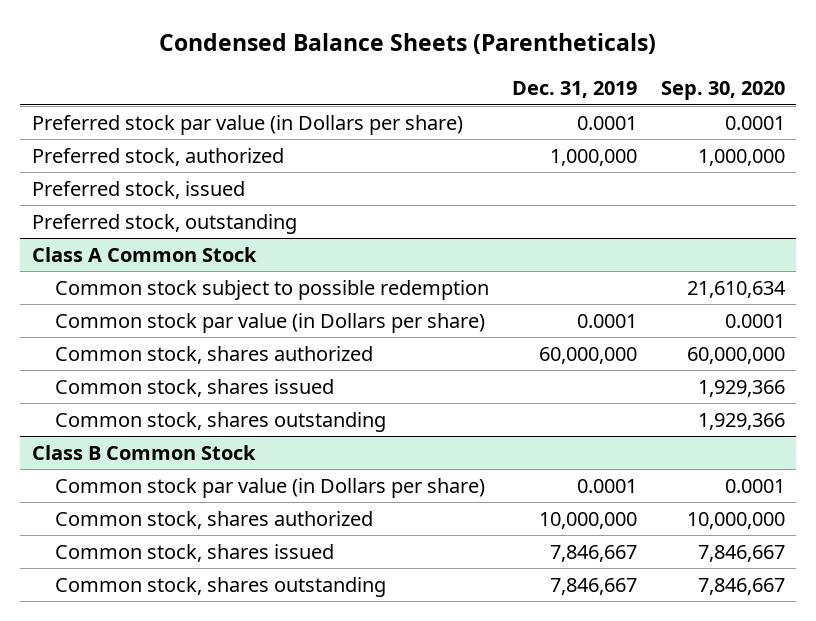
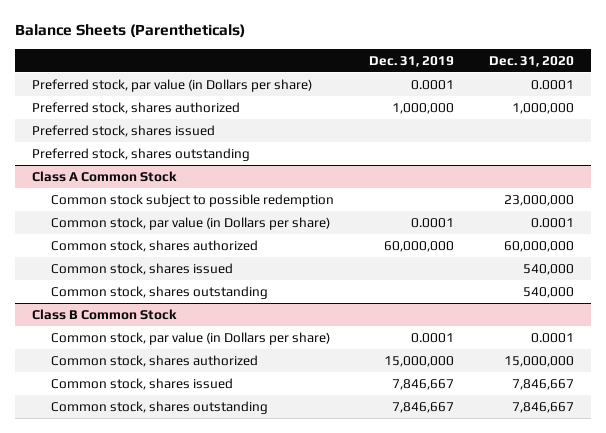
[159,33,657,55] Condensed Balance Sheets (Parentheticals) -> [14,24,245,38] Balance Sheets (Parentheticals)
[660,81,785,101] Sep. 30, 2020 -> none
none -> [489,55,575,67] Dec. 31, 2020
[31,114,463,135] Preferred stock par value (in Dollars per share) -> [32,78,313,92] Preferred stock, par value (in Dollars per share)
[31,147,284,166] Preferred stock, authorized -> [32,101,241,114] Preferred stock, shares authorized
[31,180,245,199] Preferred stock, issued -> [32,124,216,137] Preferred stock, shares issued
[31,213,297,234] Preferred stock, outstanding -> [32,147,251,161] Preferred stock, shares outstanding
[54,312,485,333] Common stock par value (in Dollars per share) -> [51,216,331,230] Common stock, par value (in Dollars per share)
[54,477,485,498] Common stock par value (in Dollars per share) -> [51,331,331,345] Common stock, par value (in Dollars per share)
[539,511,638,529] 10,000,000 -> [384,355,455,367] 15,000,000

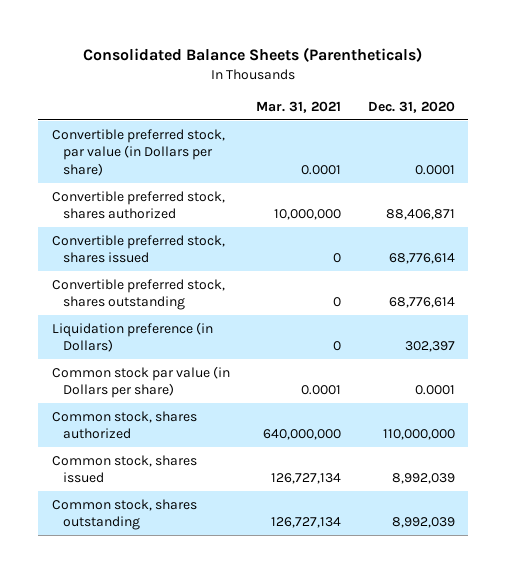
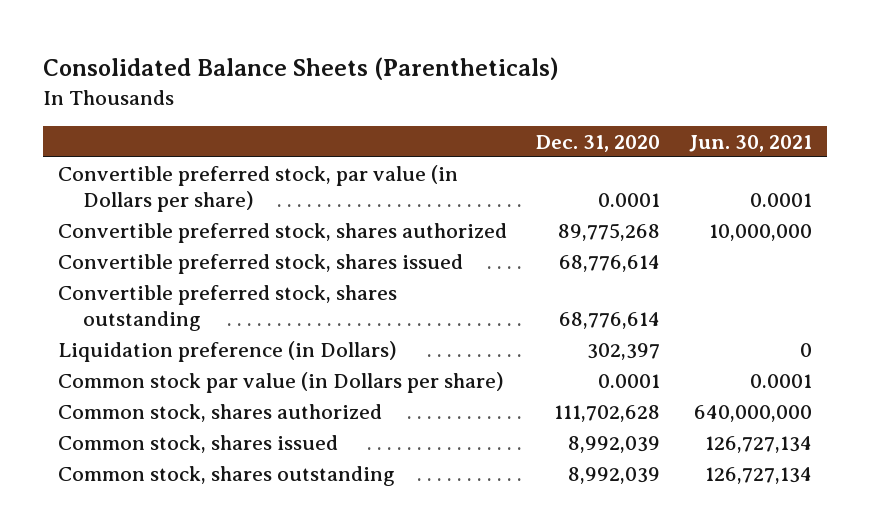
[256,100,342,113] Mar. 31, 2021 -> none
none -> [689,134,813,152] Jun. 30, 2021
[385,209,455,221] 88,406,871 -> [558,222,661,241] 89,775,268
[382,429,455,441] 110,000,000 -> [554,404,661,422] 111,702,628

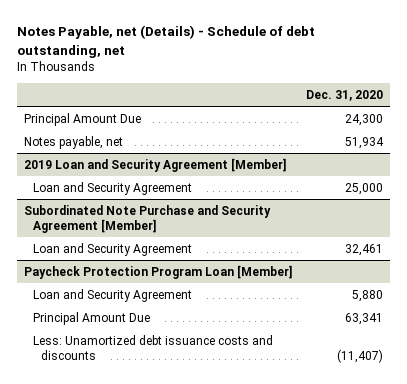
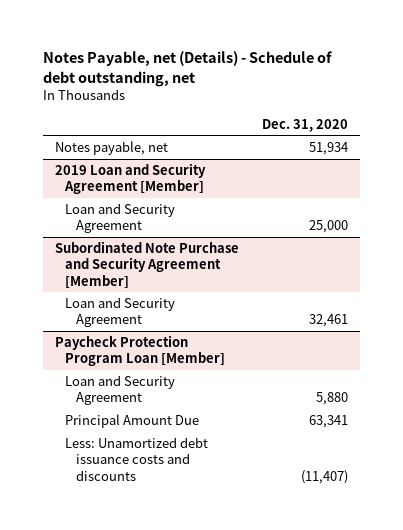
[24,112,142,126] Principal Amount Due -> none

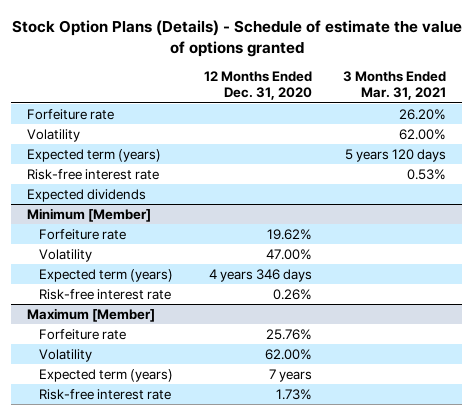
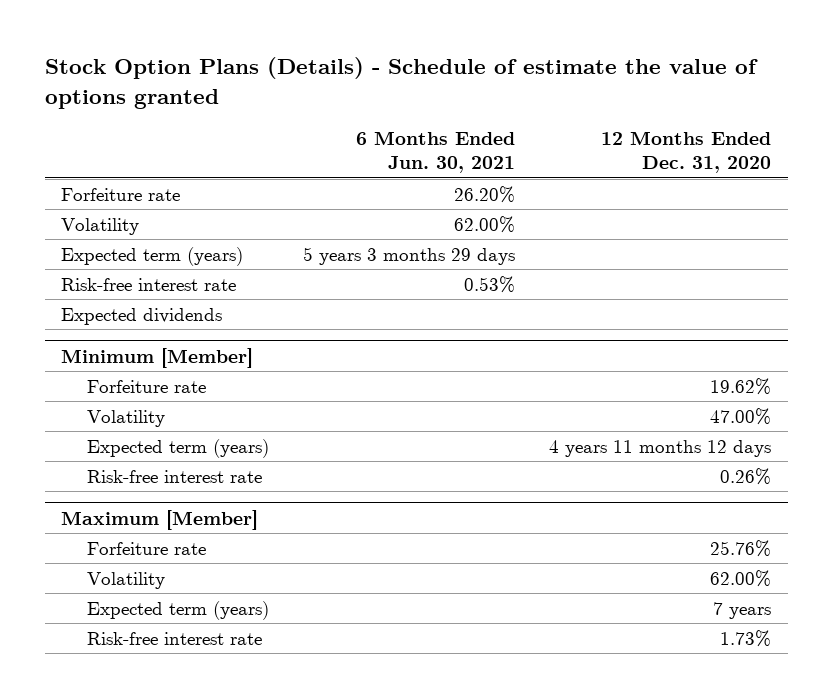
[343,71,447,101] 3 Months Ended Mar. 31, 2021 -> none
none -> [356,131,516,174] 6 Months Ended Jun. 30, 2021
[209,268,313,282] 4 years 346 days -> [548,439,771,457] 4 years 11 months 12 days

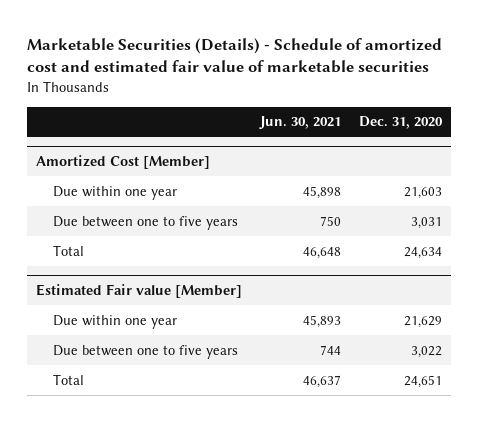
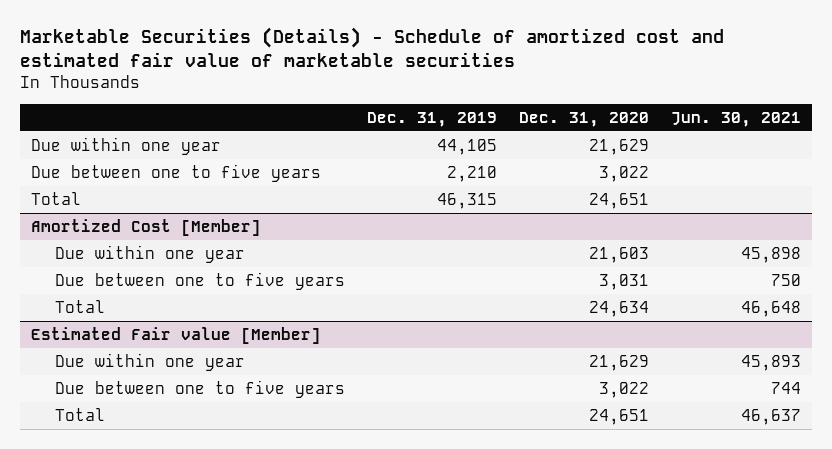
none -> [366,111,497,127] Dec. 31, 2019
none -> [30,136,221,155] Due within one year
none -> [30,163,321,182] Due between one to five years
none -> [30,191,81,205] Total

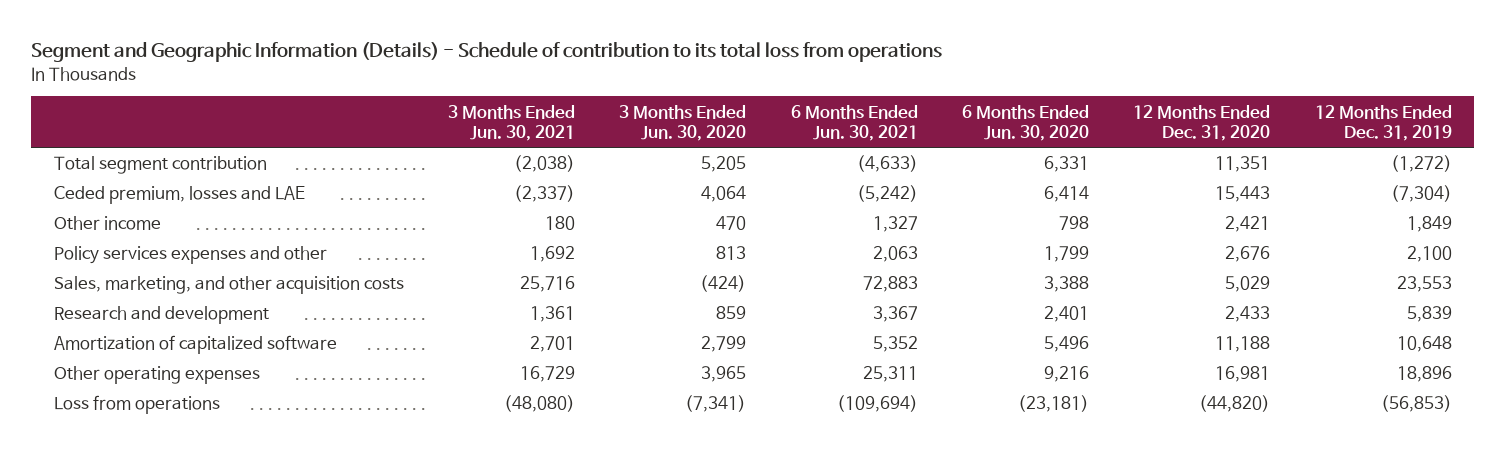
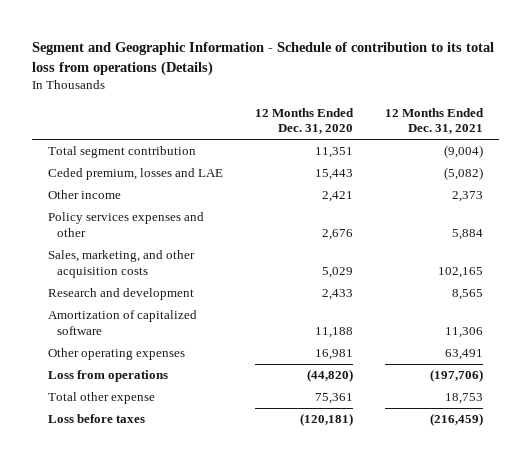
[31,42,943,63] Segment and Geographic Information (Details) - Schedule of contribution to its total loss from operations -> [32,41,495,76] Segment and Geographic Information - Schedule of contribution to its total loss from operations (Details)
[447,104,575,141] 3 Months Ended Jun. 30, 2021 -> none
[619,104,747,141] 3 Months Ended Jun. 30, 2020 -> none
[790,104,918,141] 6 Months Ended Jun. 30, 2021 -> none
[961,104,1089,141] 6 Months Ended Jun. 30, 2020 -> none
[1314,104,1452,141] 12 Months Ended Dec. 31, 2019 -> none
none -> [385,108,485,135] 12 Months Ended Dec. 31, 2021
none -> [48,392,156,405] Total other expense
none -> [48,414,146,424] Loss before taxes

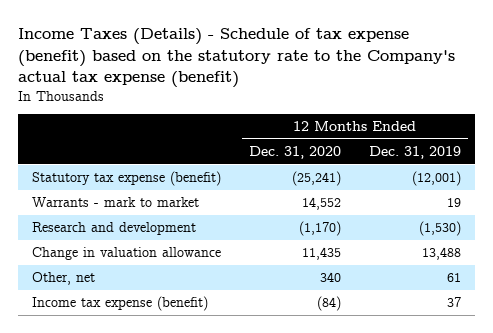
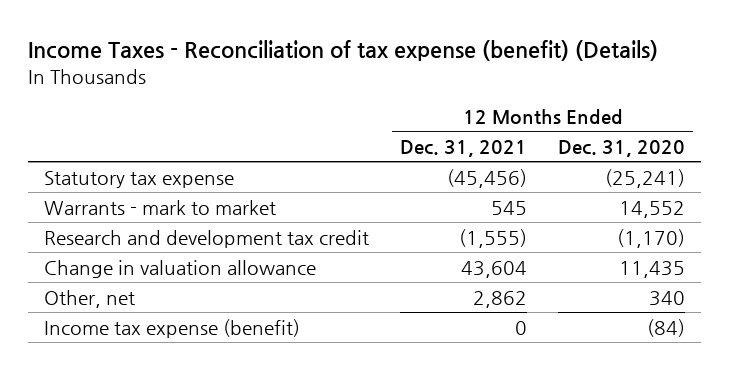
[18,28,456,89] Income Taxes (Details) - Schedule of tax expense (benefit) based on the statutory rate to the Company's actual tax expense (benefit) -> [27,40,658,62] Income Taxes - Reconciliation of tax expense (benefit) (Details)
[368,145,461,159] Dec. 31, 2019 -> none
none -> [400,139,528,157] Dec. 31, 2021
[32,171,222,187] Statutory tax expense (benefit) -> [43,170,234,188] Statutory tax expense
[32,222,197,236] Research and development -> [43,229,369,248] Research and development tax credit

